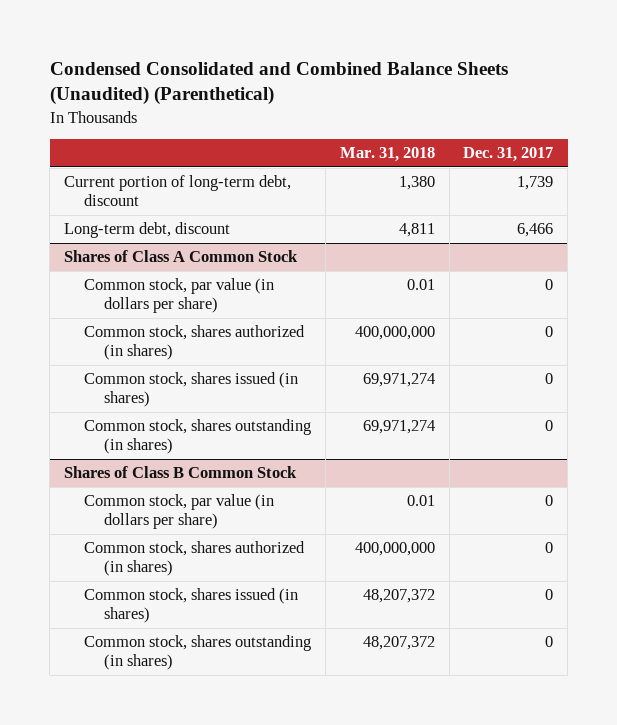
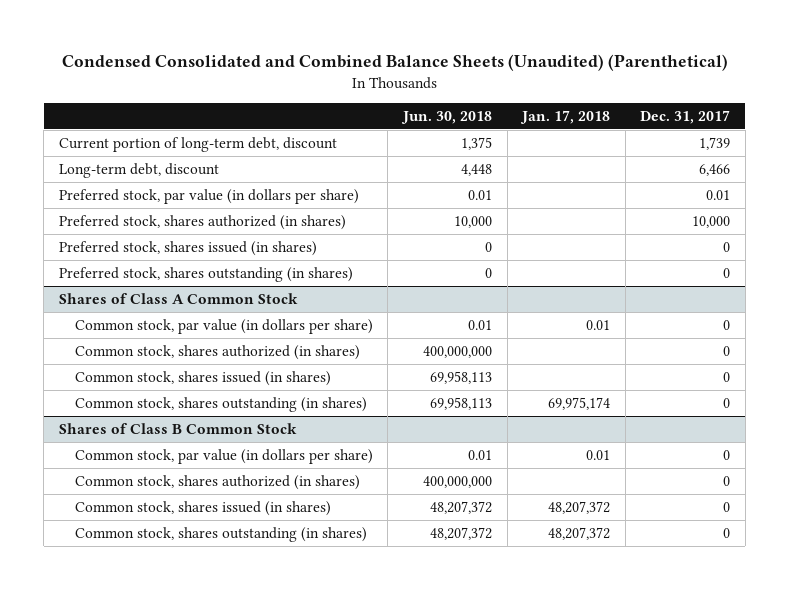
[339,147,435,163] Mar. 31, 2018 -> none
none -> [401,111,493,125] Jun. 30, 2018
none -> [520,110,611,125] Jan. 17, 2018
none -> [58,188,359,204] Preferred stock, par value (in dollars per share)
none -> [58,214,346,230] Preferred stock, shares authorized (in shares)
none -> [58,240,317,256] Preferred stock, shares issued (in shares)
none -> [58,266,353,282] Preferred stock, shares outstanding (in shares)

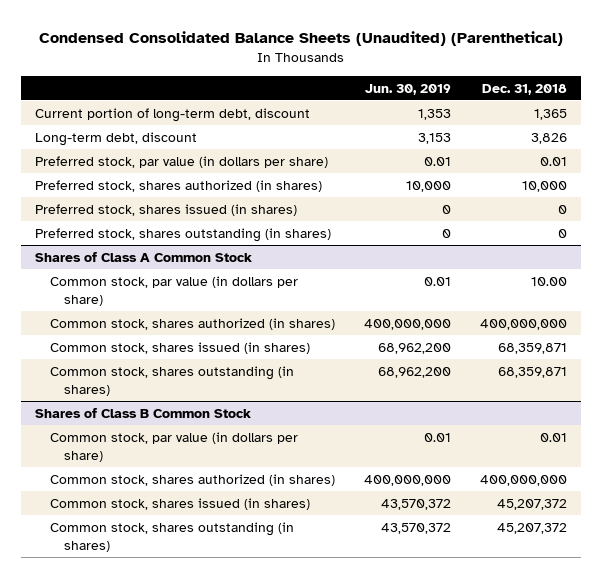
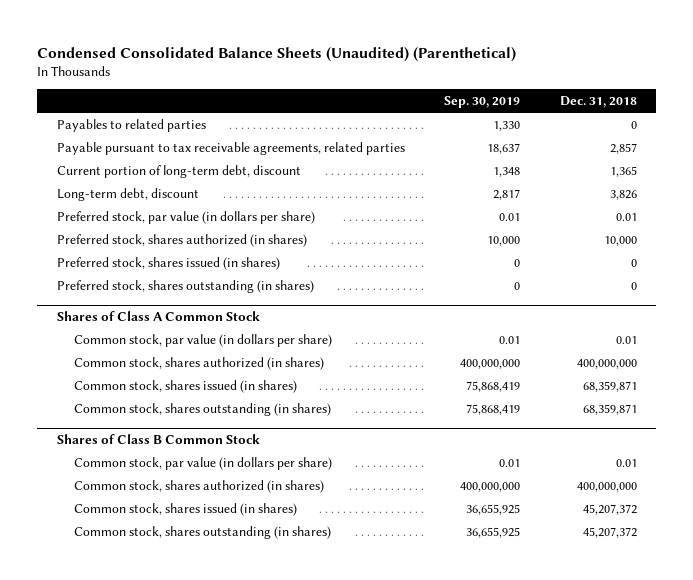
[364,83,451,95] Jun. 30, 2019 -> none
none -> [444,96,521,109] Sep. 30, 2019
none -> [56,118,206,132] Payables to related parties
none -> [56,141,405,155] Payable pursuant to tax receivable agreements, related parties
[530,276,567,286] 10.00 -> [615,335,637,344] 0.01

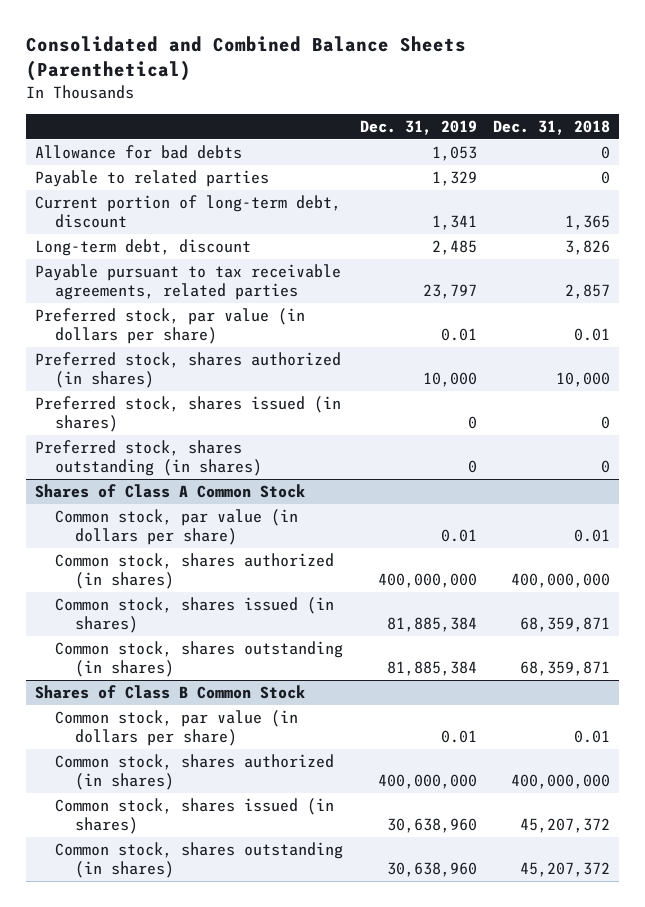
[37,46,517,62] Condensed Consolidated Balance Sheets (Unaudited) (Parenthetical) -> [26,36,467,81] Consolidated and Combined Balance Sheets (Parenthetical)
[444,96,521,109] Sep. 30, 2019 -> none
none -> [359,119,477,135] Dec. 31, 2019
none -> [34,145,242,160] Allowance for bad debts
[56,118,206,132] Payables to related parties -> [34,170,269,188] Payable to related parties
[56,141,405,155] Payable pursuant to tax receivable agreements, related parties -> [34,264,341,300] Payable pursuant to tax receivable agreements, related parties

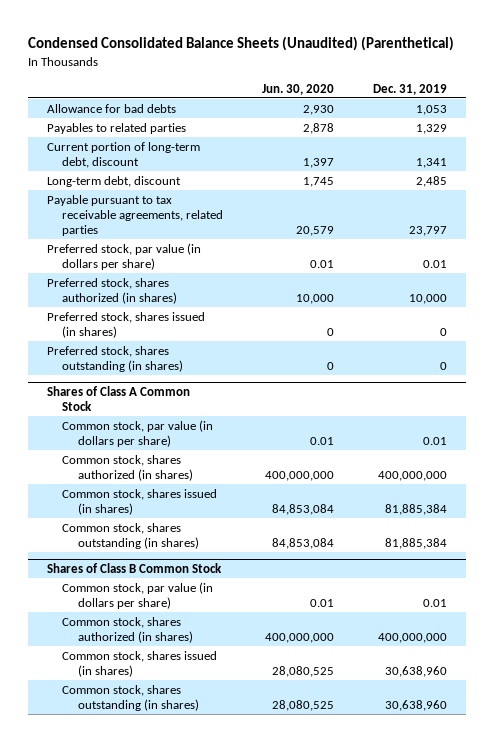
[26,36,467,81] Consolidated and Combined Balance Sheets (Parenthetical) -> [27,36,454,52] Condensed Consolidated Balance Sheets (Unaudited) (Parenthetical)
[493,119,611,135] Dec. 31, 2018 -> none
none -> [262,83,335,95] Jun. 30, 2020
[34,170,269,188] Payable to related parties -> [47,122,187,134] Payables to related parties

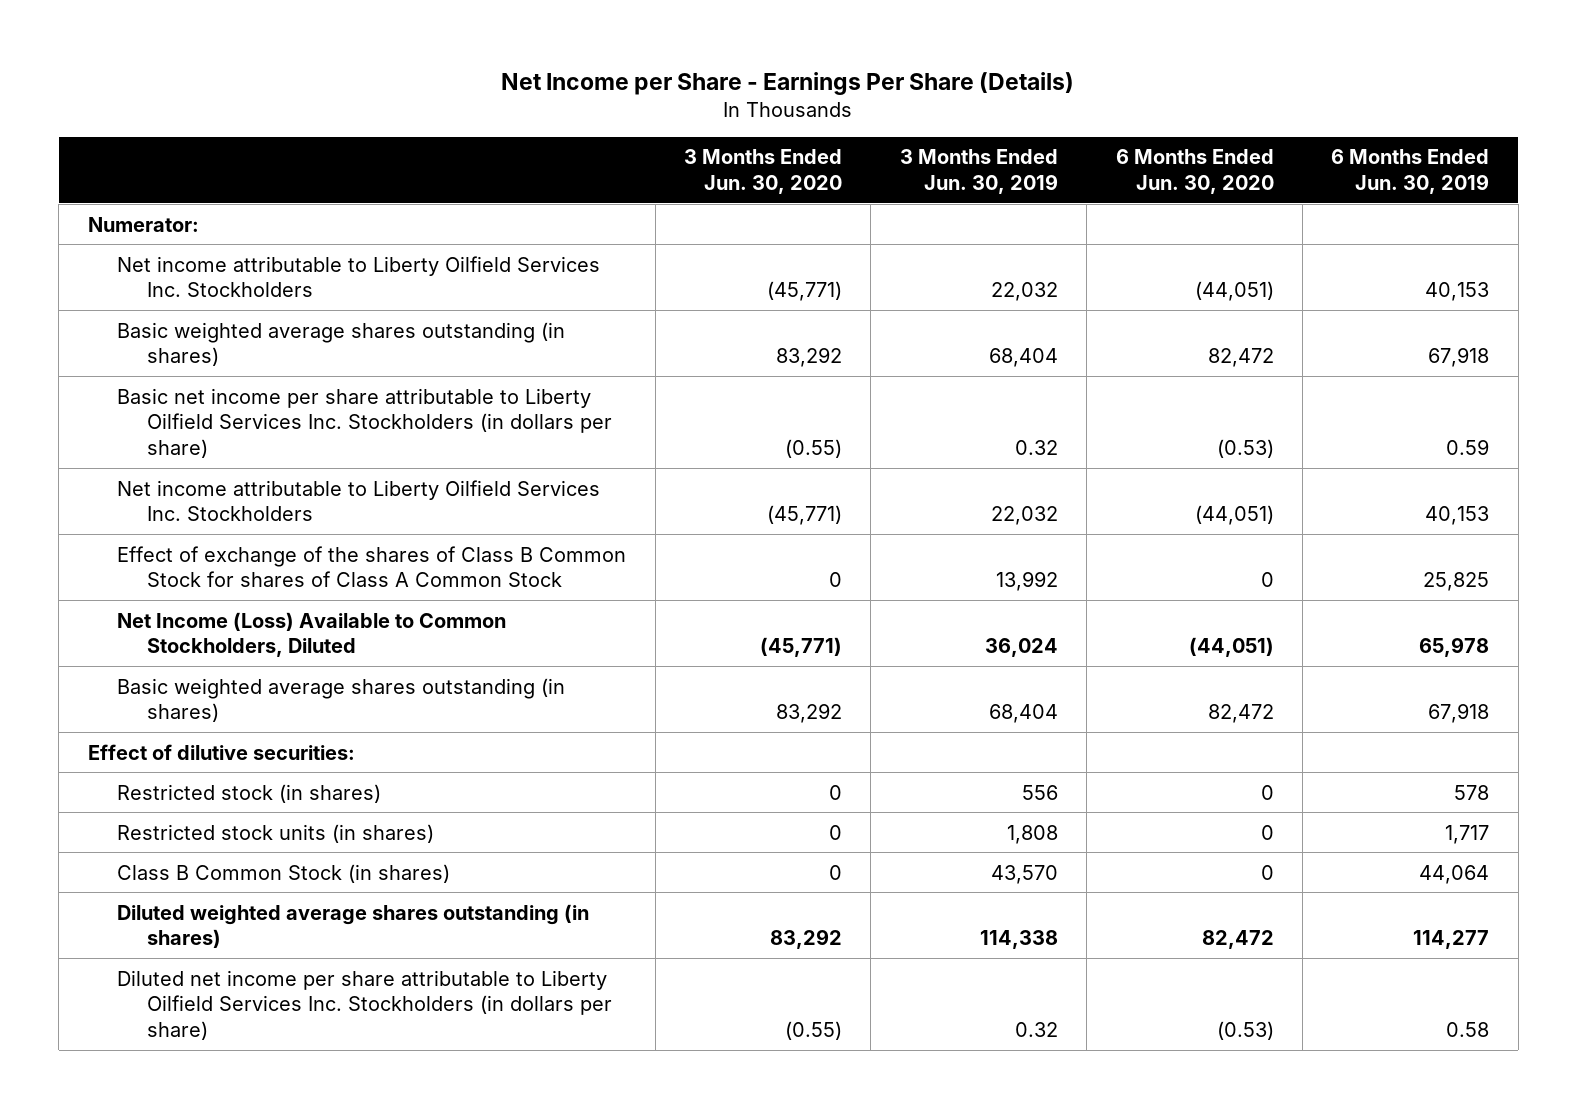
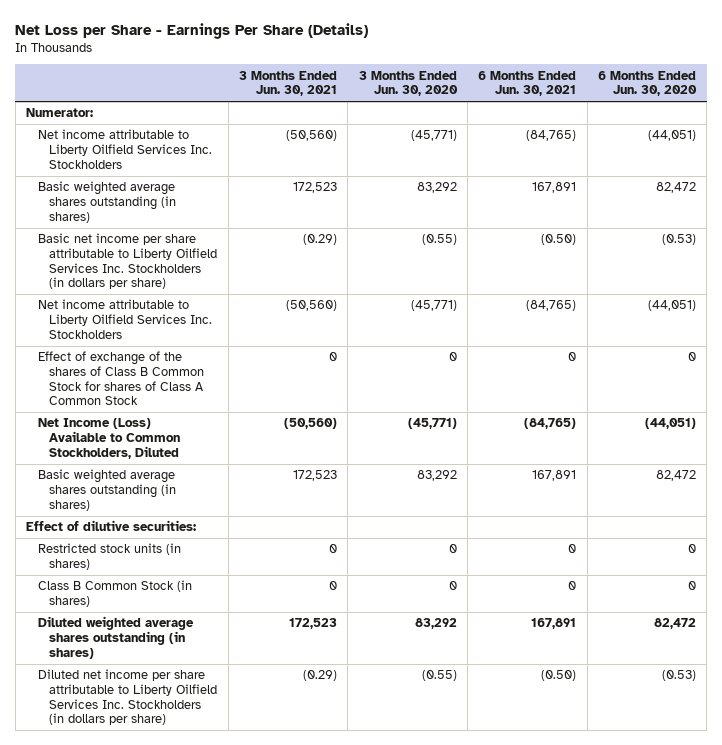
[501,71,1075,95] Net Income per Share - Earnings Per Share (Details) -> [15,22,369,39] Net Loss per Share - Earnings Per Share (Details)
[899,149,1058,194] 3 Months Ended Jun. 30, 2019 -> none
[1331,149,1490,194] 6 Months Ended Jun. 30, 2019 -> none
none -> [239,70,338,97] 3 Months Ended Jun. 30, 2021
none -> [478,70,577,97] 6 Months Ended Jun. 30, 2021
[117,783,382,803] Restricted stock (in shares) -> none

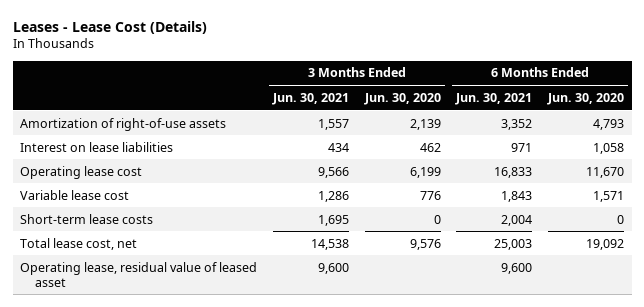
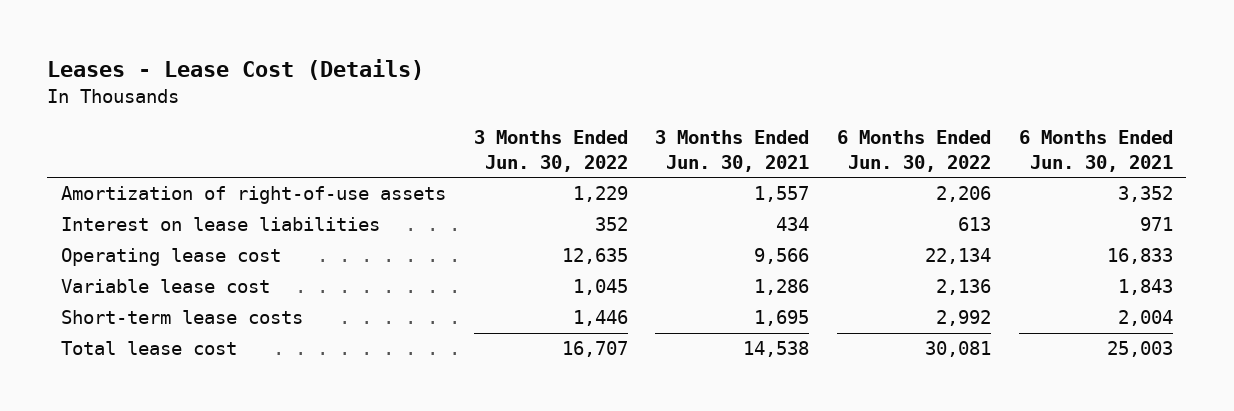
[363,92,441,105] Jun. 30, 2020 -> none
[546,92,624,105] Jun. 30, 2020 -> none
none -> [473,130,628,172] 3 Months Ended Jun. 30, 2022
none -> [836,130,991,172] 6 Months Ended Jun. 30, 2022
[20,261,258,287] Operating lease, residual value of leased asset -> none
[20,237,138,250] Total lease cost, net -> [61,341,238,356] Total lease cost

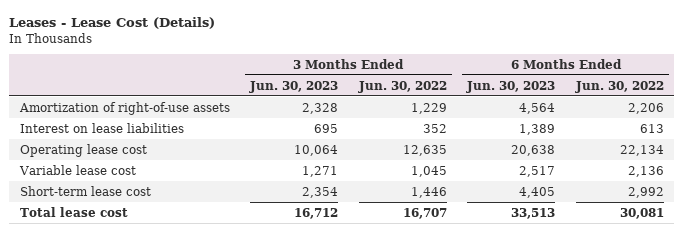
[655,130,810,172] 3 Months Ended Jun. 30, 2021 -> none
[1018,130,1173,172] 6 Months Ended Jun. 30, 2021 -> none
none -> [249,80,339,93] Jun. 30, 2023
none -> [466,80,556,93] Jun. 30, 2023
[61,310,304,325] Short-term lease costs -> [19,185,151,196] Short-term lease cost

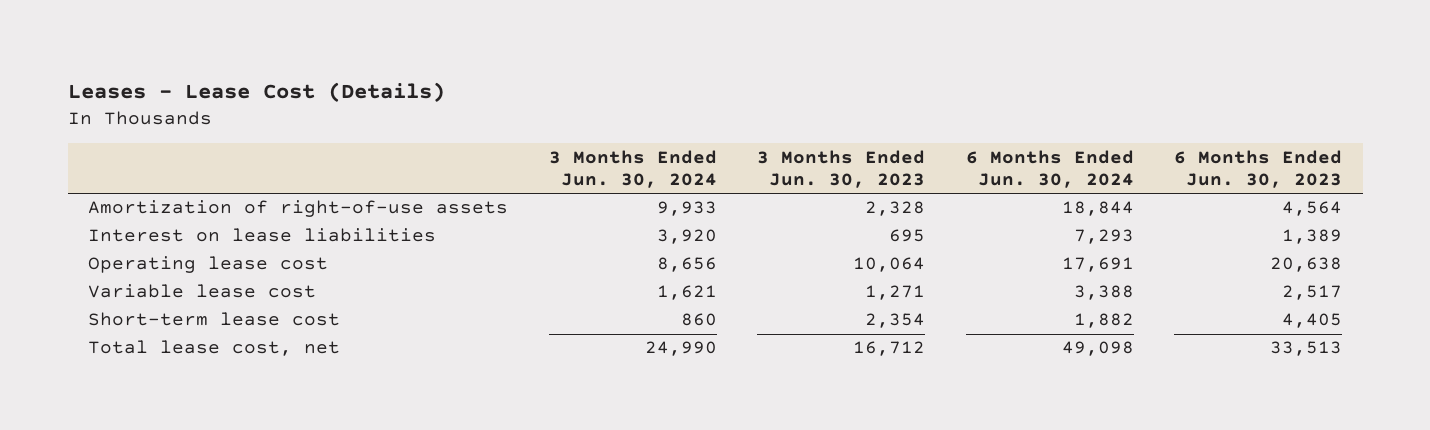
[357,80,447,93] Jun. 30, 2022 -> none
[574,80,664,93] Jun. 30, 2022 -> none
none -> [548,149,717,189] 3 Months Ended Jun. 30, 2024
none -> [965,149,1134,189] 6 Months Ended Jun. 30, 2024
[19,206,128,217] Total lease cost -> [87,340,340,357] Total lease cost, net

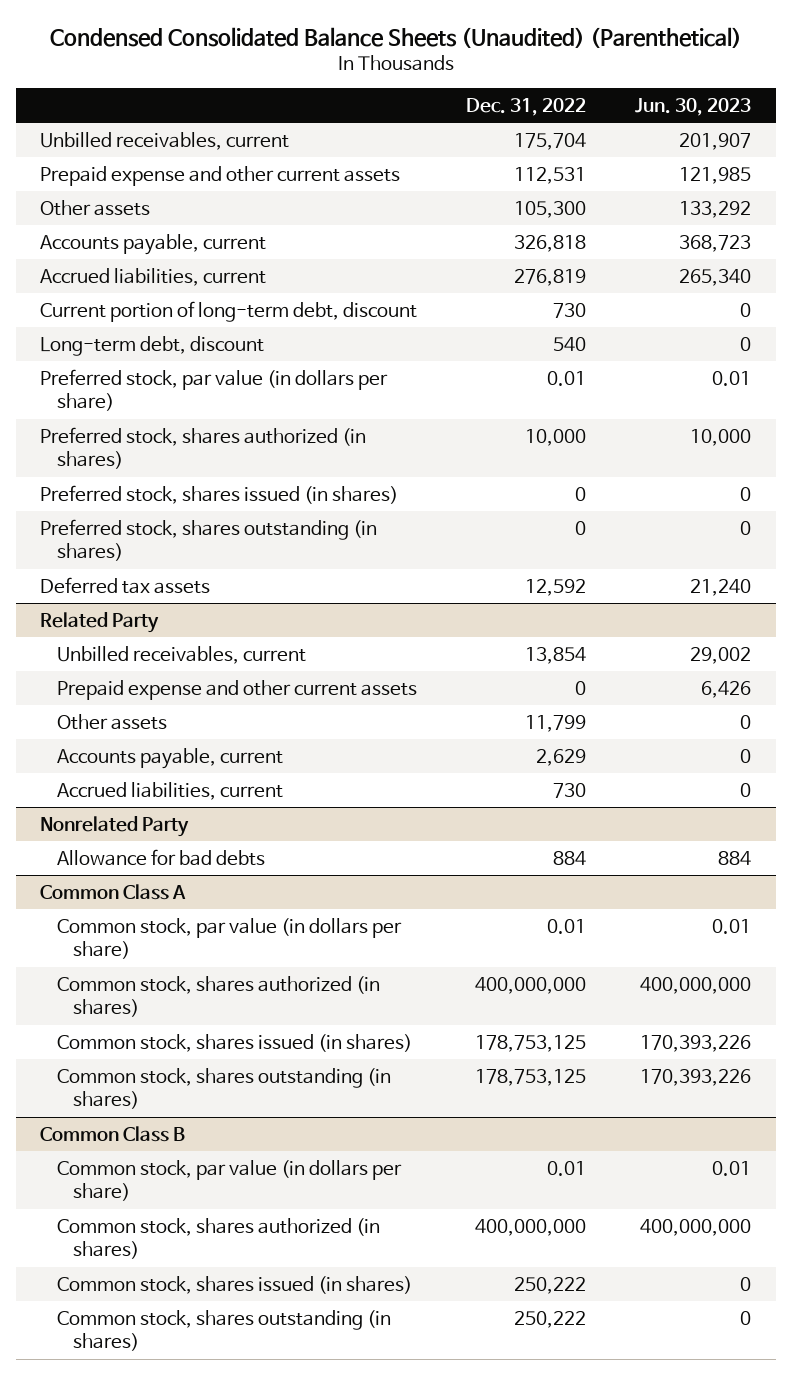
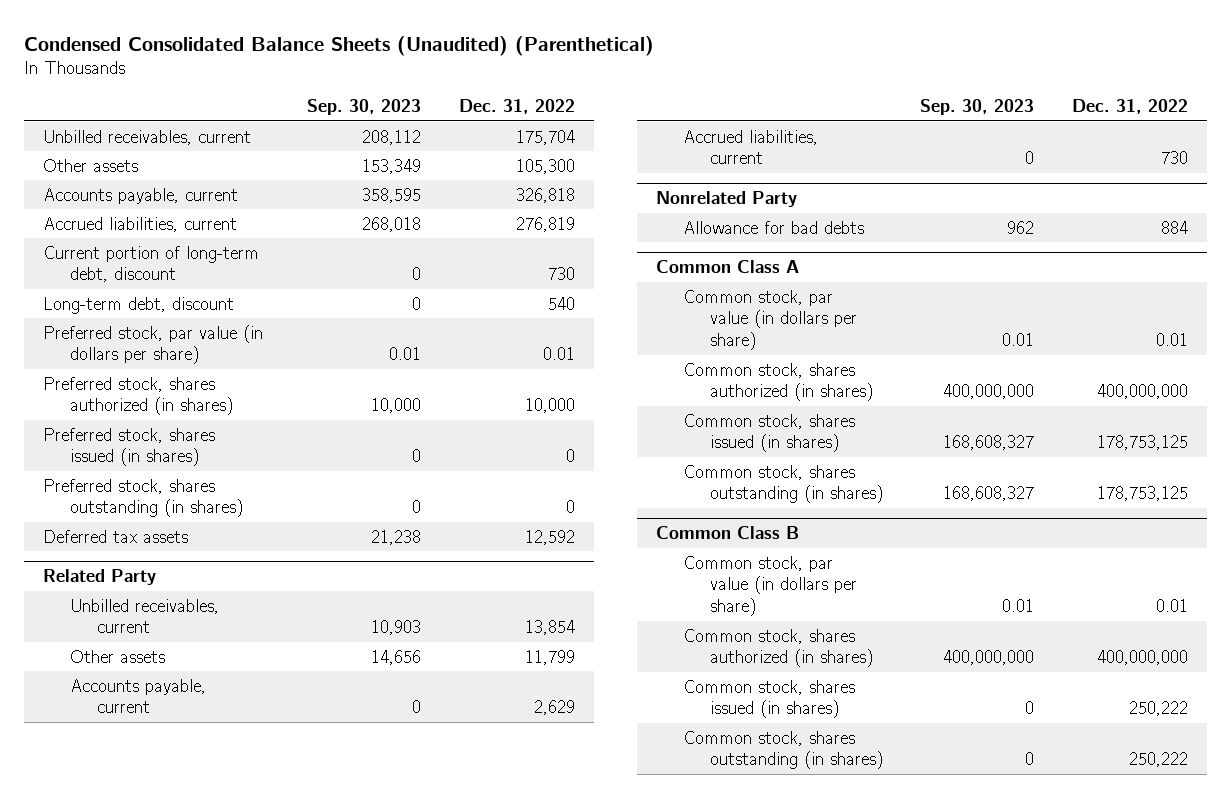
[635,98,752,117] Jun. 30, 2023 -> none
none -> [307,99,422,116] Sep. 30, 2023
[40,165,401,186] Prepaid expense and other current assets -> none
[56,679,417,700] Prepaid expense and other current assets -> none

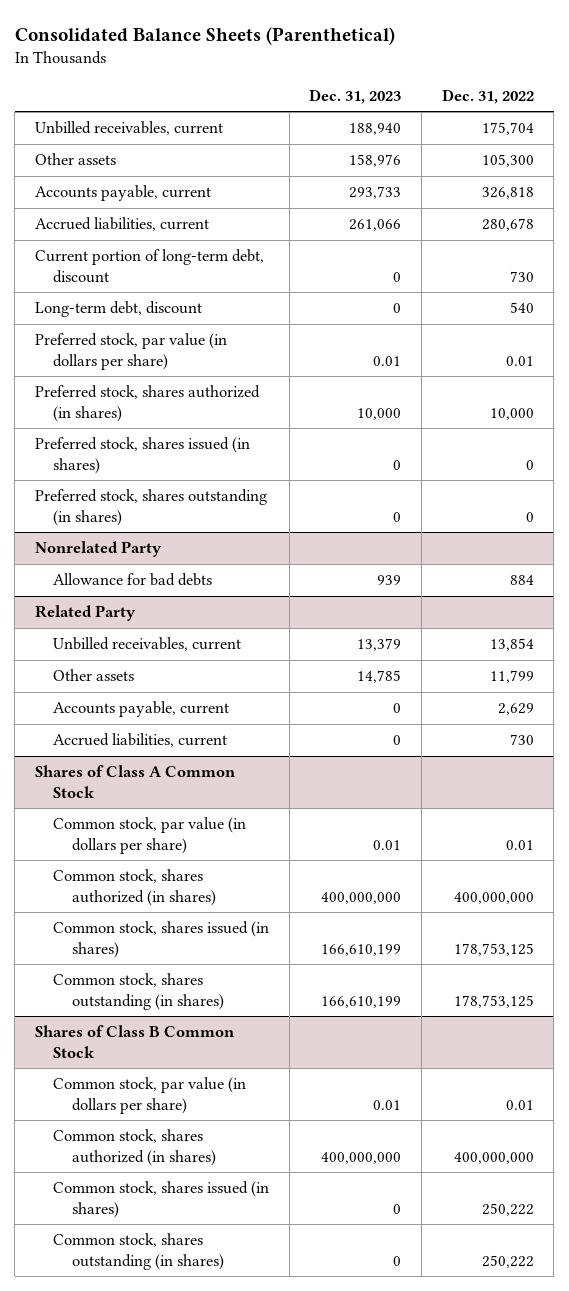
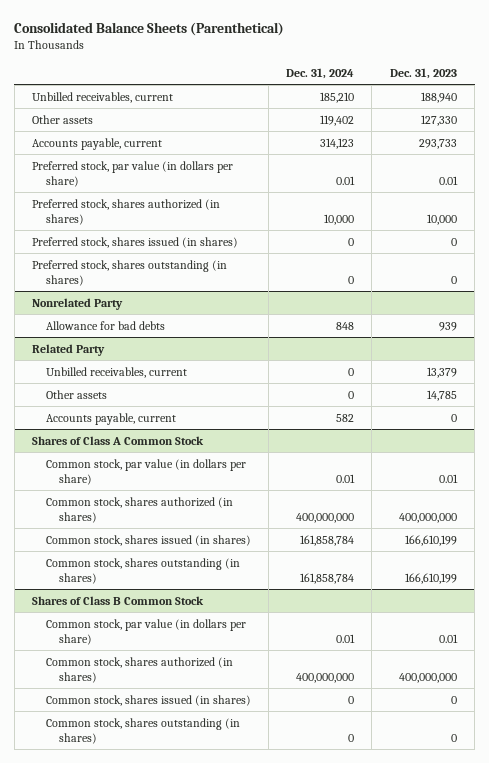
[441,88,534,104] Dec. 31, 2022 -> none
none -> [286,67,355,79] Dec. 31, 2024
[349,154,402,168] 158,976 -> [420,114,457,126] 127,330
[34,217,209,232] Accrued liabilities, current -> none
[34,249,264,283] Current portion of long-term debt, discount -> none
[34,301,202,318] Long-term debt, discount -> none
[53,733,228,748] Accrued liabilities, current -> none

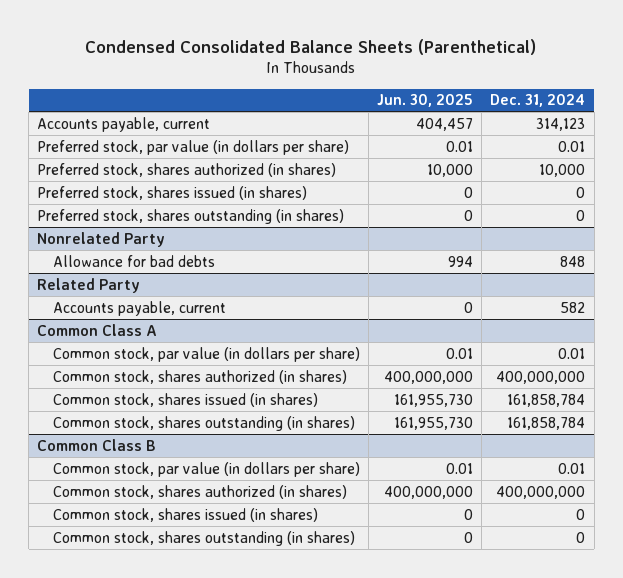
[14,21,285,36] Consolidated Balance Sheets (Parenthetical) -> [85,38,537,55] Condensed Consolidated Balance Sheets (Parenthetical)
[389,67,457,79] Dec. 31, 2023 -> none
none -> [377,94,474,108] Jun. 30, 2025
[32,91,174,103] Unbilled receivables, current -> none
[32,114,94,124] Other assets -> none
[45,366,187,378] Unbilled receivables, current -> none
[45,389,107,399] Other assets -> none
[32,435,205,445] Shares of Class A Common Stock -> [37,323,158,336] Common Class A
[32,595,205,605] Shares of Class B Common Stock -> [37,438,157,451] Common Class B

